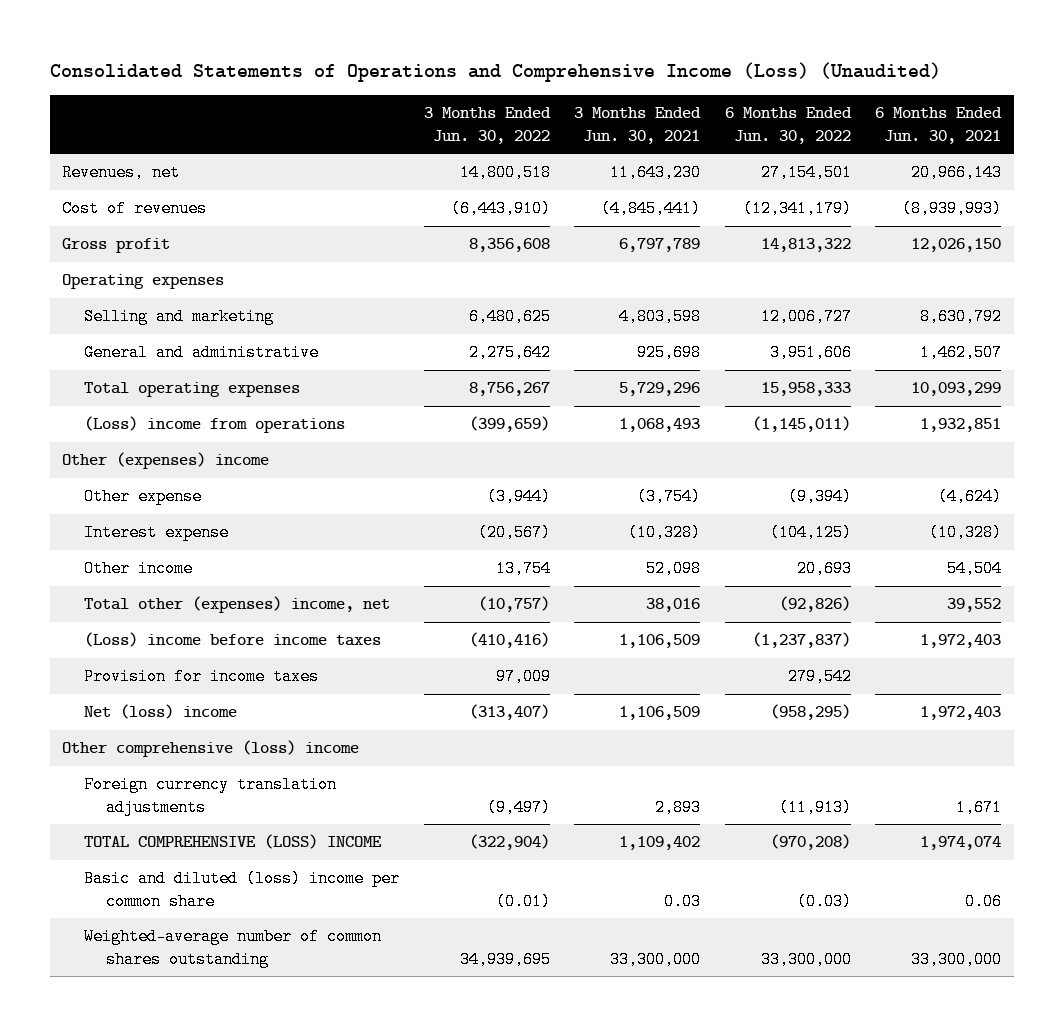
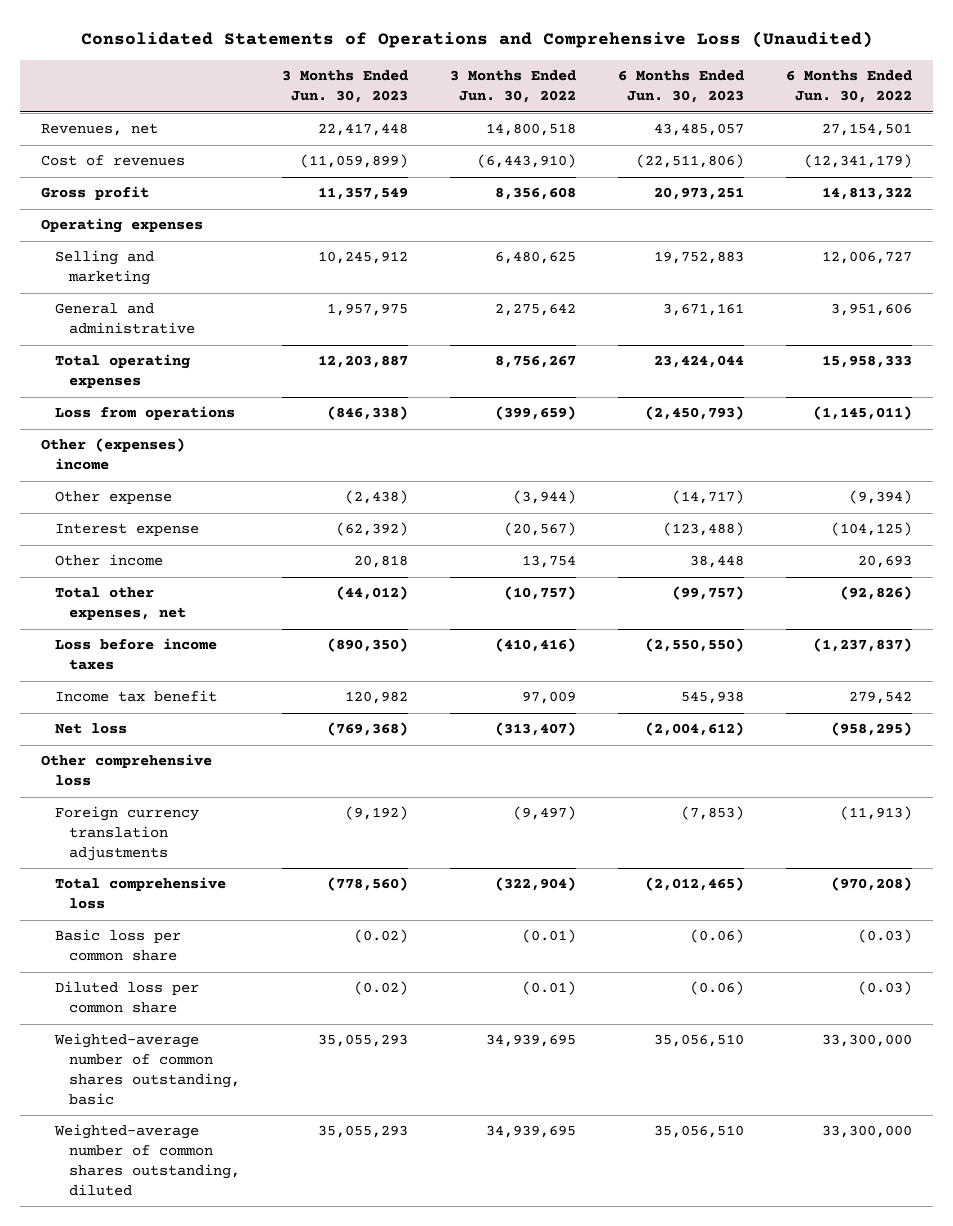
[49,62,941,83] Consolidated Statements of Operations and Comprehensive Income (Loss) (Unaudited) -> [80,31,873,49] Consolidated Statements of Operations and Comprehensive Loss (Unaudited)
[574,107,702,144] 3 Months Ended Jun. 30, 2021 -> none
[875,107,1003,144] 6 Months Ended Jun. 30, 2021 -> none
none -> [281,70,408,104] 3 Months Ended Jun. 30, 2023
none -> [618,70,745,104] 6 Months Ended Jun. 30, 2023
[84,416,346,434] (Loss) income from operations -> [54,406,235,421] Loss from operations
[84,596,391,614] Total other (expenses) income, net -> [54,587,186,621] Total other expenses, net
[84,632,382,648] (Loss) income before income taxes -> [54,638,217,671] Loss before income taxes
[84,668,320,686] Provision for income taxes -> [54,690,217,703] Income tax benefit
[84,704,238,720] Net (loss) income -> [54,723,127,735] Net loss
[62,740,360,758] Other comprehensive (loss) income -> [40,754,212,787] Other comprehensive loss
[84,834,383,850] TOTAL COMPREHENSIVE (LOSS) INCOME -> [54,877,226,910] Total comprehensive loss
[84,870,401,910] Basic and diluted (loss) income per common share -> [54,929,181,962] Basic loss per common share
none -> [54,981,199,1014] Diluted loss per common share
[84,928,383,968] Weighted-average number of common shares outstanding -> [53,1033,240,1105] Weighted-average number of common shares outstanding, basic
none -> [53,1124,240,1196] Weighted-average number of common shares outstanding, diluted

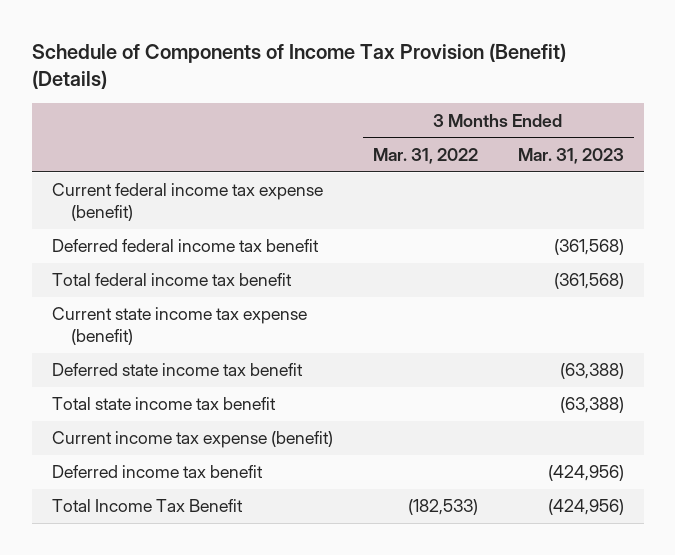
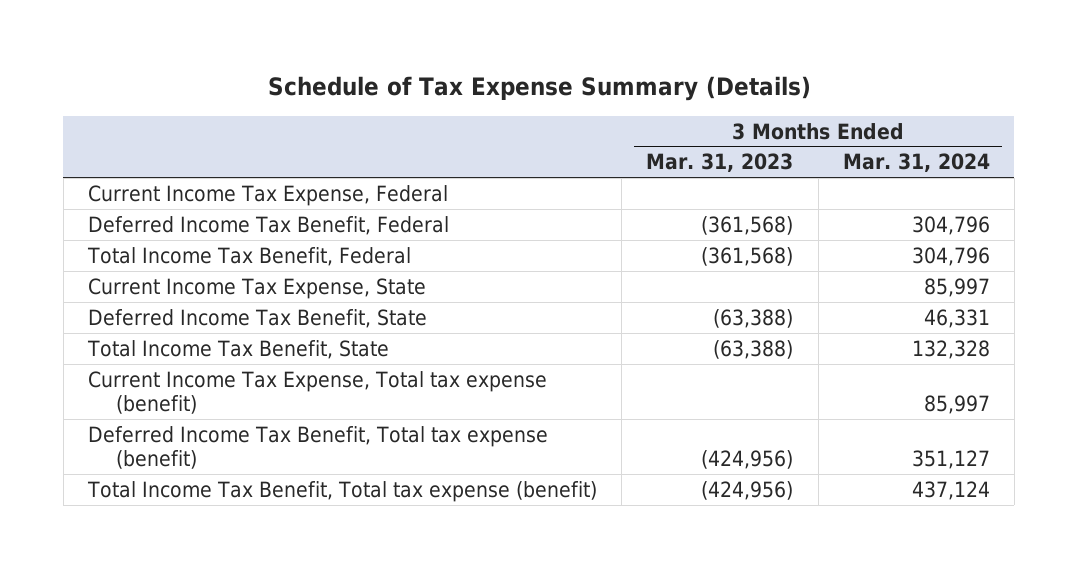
[31,42,566,89] Schedule of Components of Income Tax Provision (Benefit) (Details) -> [267,76,811,102] Schedule of Tax Expense Summary (Details)
[372,148,478,165] Mar. 31, 2022 -> none
none -> [842,153,990,173] Mar. 31, 2024
[51,183,323,221] Current federal income tax expense (benefit) -> [88,184,449,206] Current Income Tax Expense, Federal
[51,239,319,253] Deferred federal income tax benefit -> [88,215,450,235] Deferred Income Tax Benefit, Federal
[51,273,292,287] Total federal income tax benefit -> [87,246,412,266] Total Income Tax Benefit, Federal
[51,307,307,345] Current state income tax expense (benefit) -> [88,277,427,299] Current Income Tax Expense, State
[51,363,303,377] Deferred state income tax benefit -> [88,308,428,328] Deferred Income Tax Benefit, State
[51,397,276,411] Total state income tax benefit -> [87,339,390,359] Total Income Tax Benefit, State
[51,431,333,449] Current income tax expense (benefit) -> [88,370,548,414] Current Income Tax Expense, Total tax expense (benefit)
[51,465,263,479] Deferred income tax benefit -> [88,425,549,469] Deferred Income Tax Benefit, Total tax expense (benefit)
[51,499,243,513] Total Income Tax Benefit -> [87,480,598,502] Total Income Tax Benefit, Total tax expense (benefit)

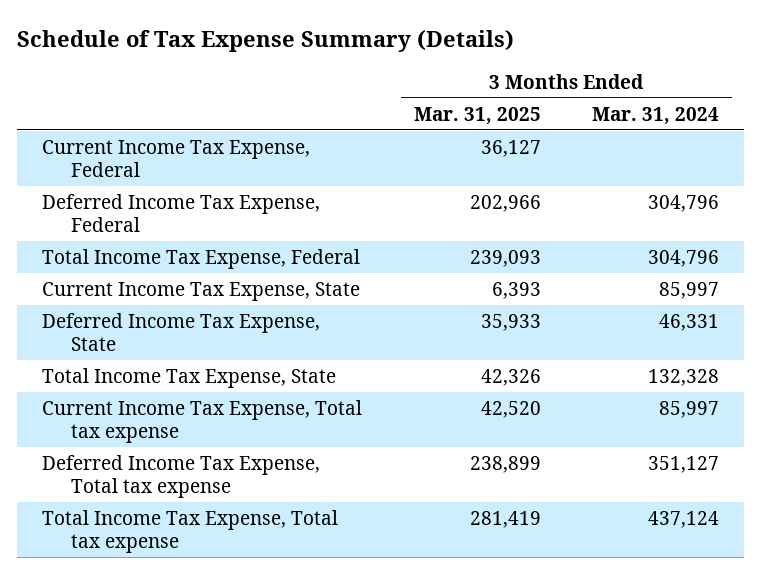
[646,153,794,173] Mar. 31, 2023 -> none
none -> [413,106,541,125] Mar. 31, 2025
[88,215,450,235] Deferred Income Tax Benefit, Federal -> [42,193,321,232] Deferred Income Tax Expense, Federal
[87,246,412,266] Total Income Tax Benefit, Federal -> [42,248,361,269] Total Income Tax Expense, Federal
[88,308,428,328] Deferred Income Tax Benefit, State -> [42,312,321,351] Deferred Income Tax Expense, State
[87,339,390,359] Total Income Tax Benefit, State -> [42,367,337,388] Total Income Tax Expense, State
[88,370,548,414] Current Income Tax Expense, Total tax expense (benefit) -> [42,399,363,443] Current Income Tax Expense, Total tax expense
[88,425,549,469] Deferred Income Tax Benefit, Total tax expense (benefit) -> [42,454,321,498] Deferred Income Tax Expense, Total tax expense
[87,480,598,502] Total Income Tax Benefit, Total tax expense (benefit) -> [42,509,339,553] Total Income Tax Expense, Total tax expense

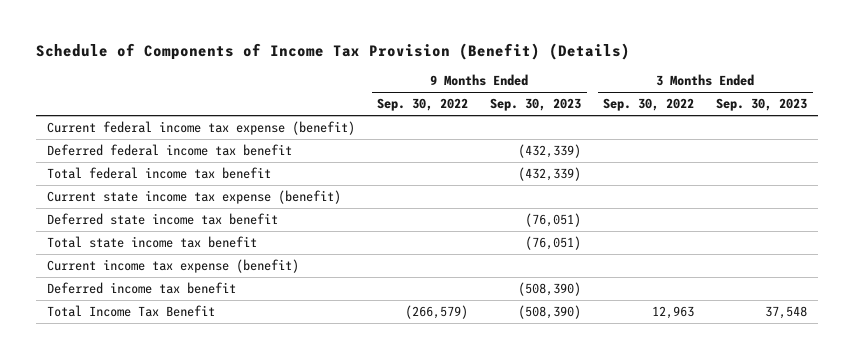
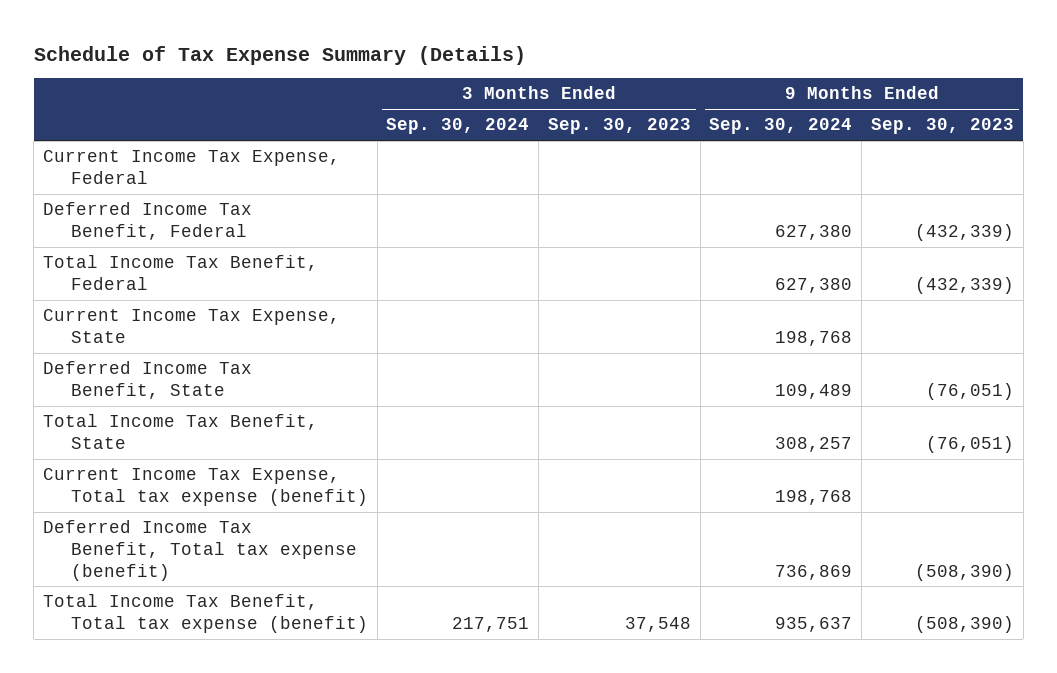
[36,43,631,61] Schedule of Components of Income Tax Provision (Benefit) (Details) -> [33,45,526,65] Schedule of Tax Expense Summary (Details)
[377,98,469,112] Sep. 30, 2022 -> none
[603,98,695,112] Sep. 30, 2022 -> none
none -> [386,118,530,135] Sep. 30, 2024
none -> [709,118,853,135] Sep. 30, 2024
[47,121,356,136] Current federal income tax expense (benefit) -> [43,150,341,184] Current Income Tax Expense, Federal
[47,144,293,157] Deferred federal income tax benefit -> [43,202,253,240] Deferred Income Tax Benefit, Federal
[47,167,272,180] Total federal income tax benefit -> [43,255,319,290] Total Income Tax Benefit, Federal
[47,190,342,205] Current state income tax expense (benefit) -> [43,309,341,343] Current Income Tax Expense, State
[47,213,279,226] Deferred state income tax benefit -> [43,361,253,399] Deferred Income Tax Benefit, State
[47,236,258,249] Total state income tax benefit -> [43,414,319,449] Total Income Tax Benefit, State
[47,259,300,274] Current income tax expense (benefit) -> [43,468,368,506] Current Income Tax Expense, Total tax expense (benefit)
[47,282,237,295] Deferred income tax benefit -> [43,520,357,581] Deferred Income Tax Benefit, Total tax expense (benefit)
[47,305,216,318] Total Income Tax Benefit -> [43,594,368,633] Total Income Tax Benefit, Total tax expense (benefit)

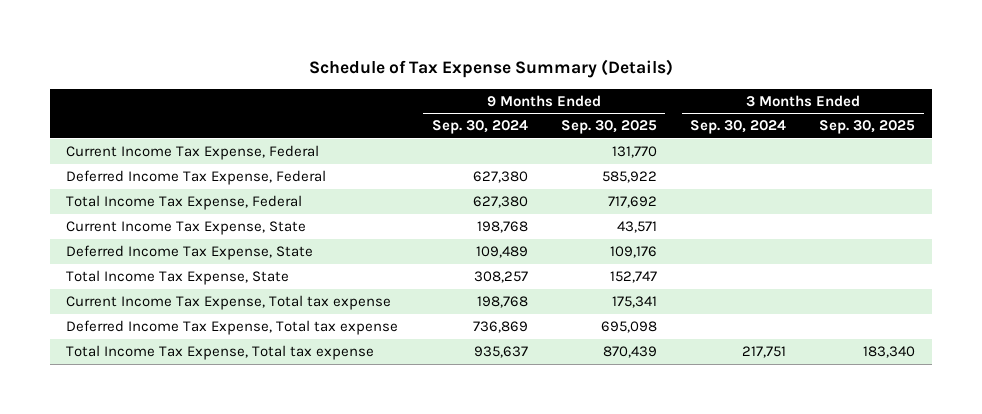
[547,118,691,135] Sep. 30, 2023 -> none
[871,118,1015,135] Sep. 30, 2023 -> none
none -> [560,120,657,135] Sep. 30, 2025
none -> [819,120,916,135] Sep. 30, 2025
[43,202,253,240] Deferred Income Tax Benefit, Federal -> [66,170,327,186] Deferred Income Tax Expense, Federal
[43,255,319,290] Total Income Tax Benefit, Federal -> [66,195,303,211] Total Income Tax Expense, Federal
[43,361,253,399] Deferred Income Tax Benefit, State -> [66,245,314,261] Deferred Income Tax Expense, State
[43,414,319,449] Total Income Tax Benefit, State -> [66,270,290,286] Total Income Tax Expense, State
[43,468,368,506] Current Income Tax Expense, Total tax expense (benefit) -> [66,295,392,311] Current Income Tax Expense, Total tax expense
[43,520,357,581] Deferred Income Tax Benefit, Total tax expense (benefit) -> [66,320,399,336] Deferred Income Tax Expense, Total tax expense
[43,594,368,633] Total Income Tax Benefit, Total tax expense (benefit) -> [66,345,375,361] Total Income Tax Expense, Total tax expense

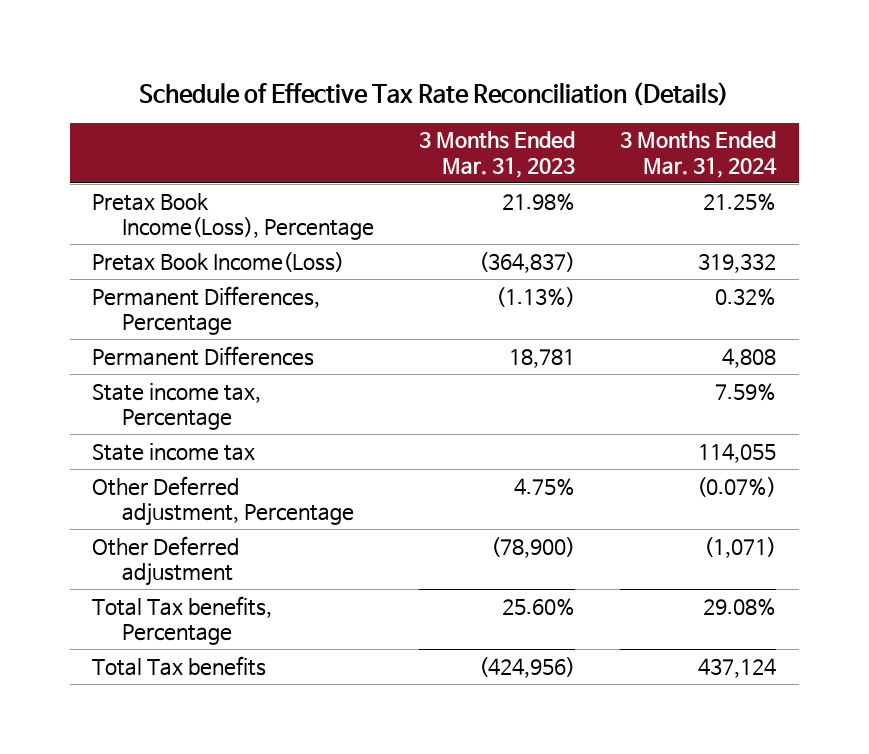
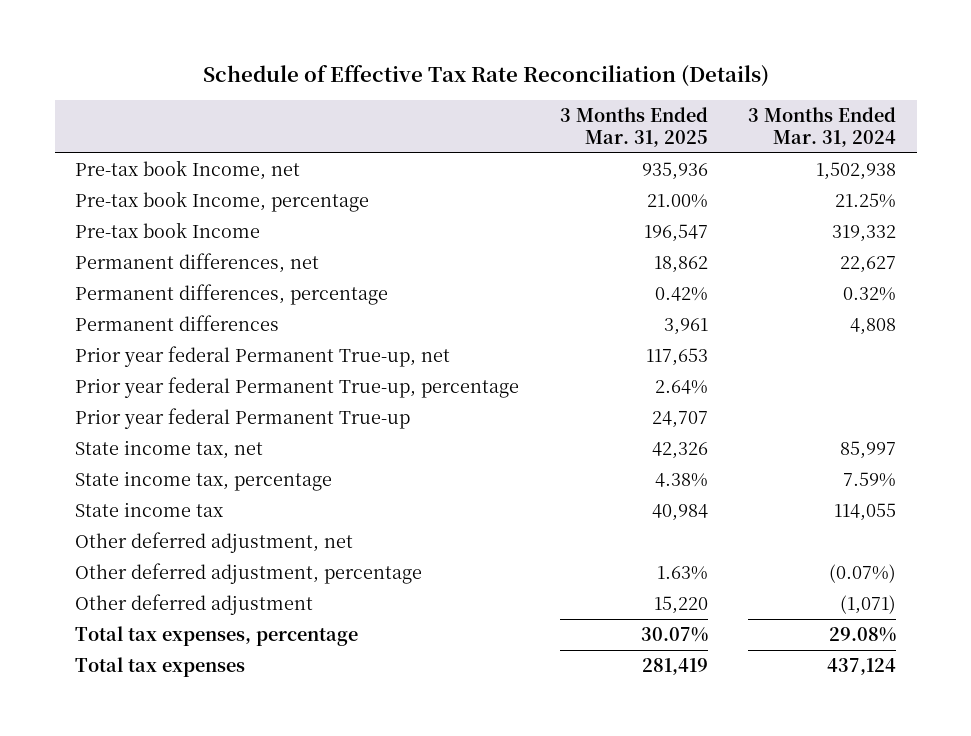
[419,131,576,179] 3 Months Ended Mar. 31, 2023 -> none
none -> [559,106,708,147] 3 Months Ended Mar. 31, 2025
none -> [74,159,300,180] Pre-tax book Income, net
[92,192,375,241] Pretax Book Income(Loss), Percentage -> [74,190,369,212] Pre-tax book Income, percentage
[92,251,345,272] Pretax Book Income(Loss) -> [74,221,260,238] Pre-tax book Income
none -> [74,252,319,273] Permanent differences, net
[92,285,321,336] Permanent Differences, Percentage -> [74,283,388,305] Permanent differences, percentage
[92,345,315,366] Permanent Differences -> [74,314,279,331] Permanent differences
none -> [74,345,450,367] Prior year federal Permanent True-up, net
none -> [74,376,519,398] Prior year federal Permanent True-up, percentage
none -> [74,407,410,429] Prior year federal Permanent True-up
none -> [74,439,263,459] State income tax, net
[92,382,262,431] State income tax, Percentage -> [74,470,332,491] State income tax, percentage
none -> [74,531,353,553] Other deferred adjustment, net
[92,475,355,527] Other Deferred adjustment, Percentage -> [74,562,422,584] Other deferred adjustment, percentage
[92,535,240,587] Other Deferred adjustment -> [74,593,313,615] Other deferred adjustment
[92,595,273,646] Total Tax benefits, Percentage -> [74,625,358,646] Total tax expenses, percentage
[92,655,267,676] Total Tax benefits -> [74,656,245,677] Total tax expenses

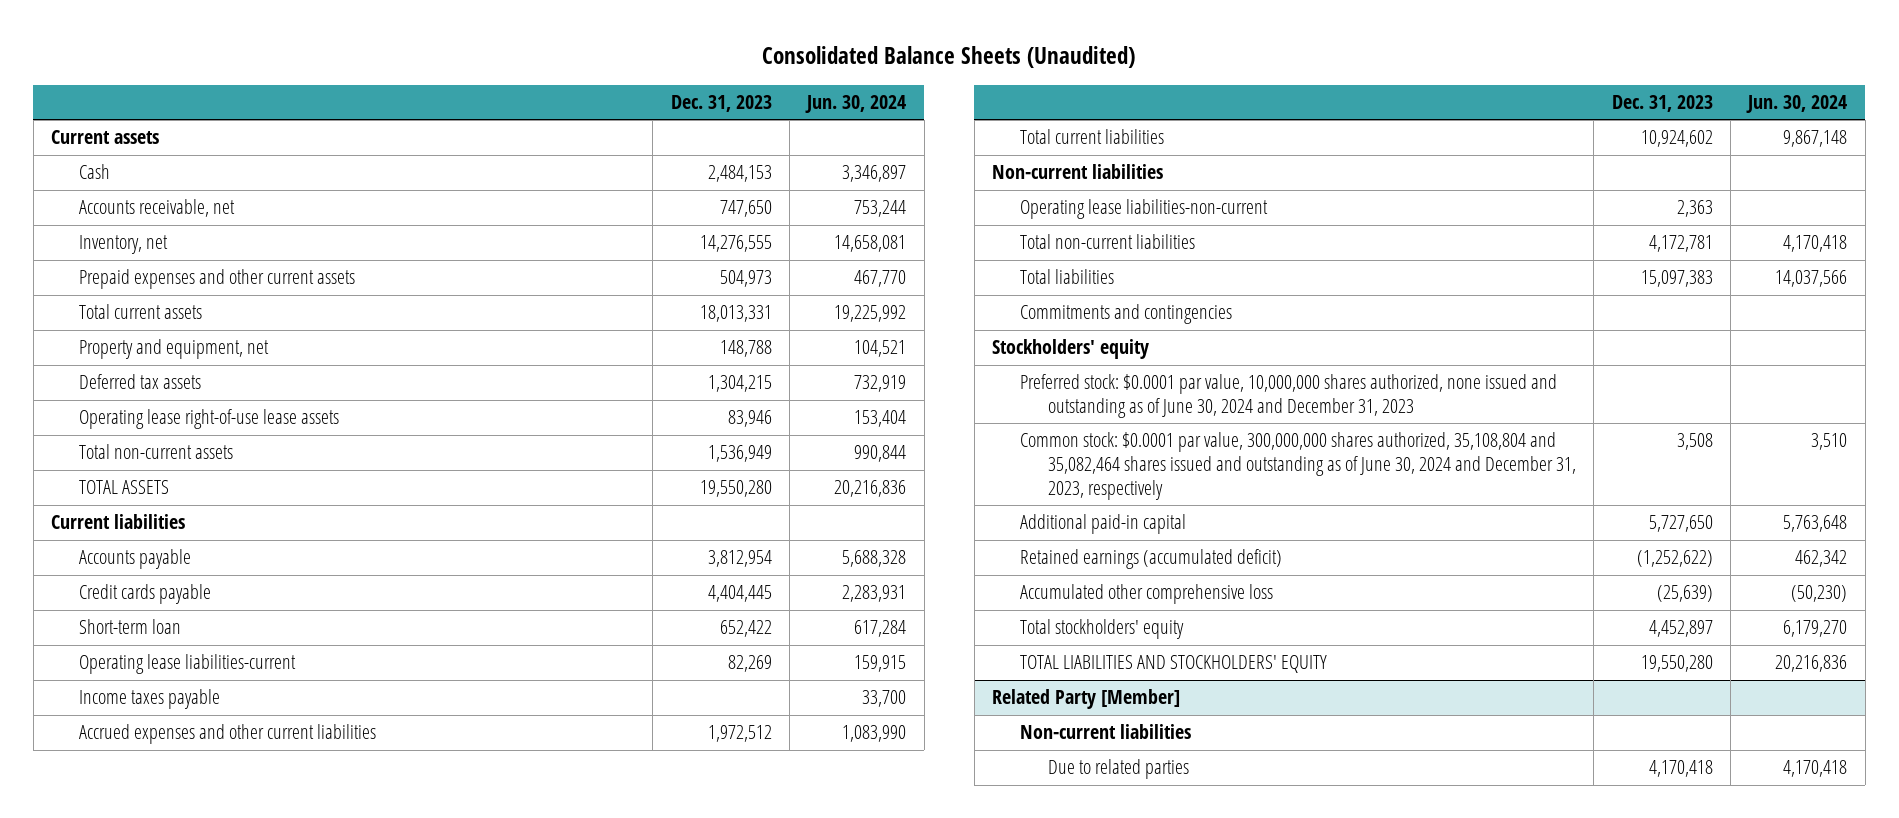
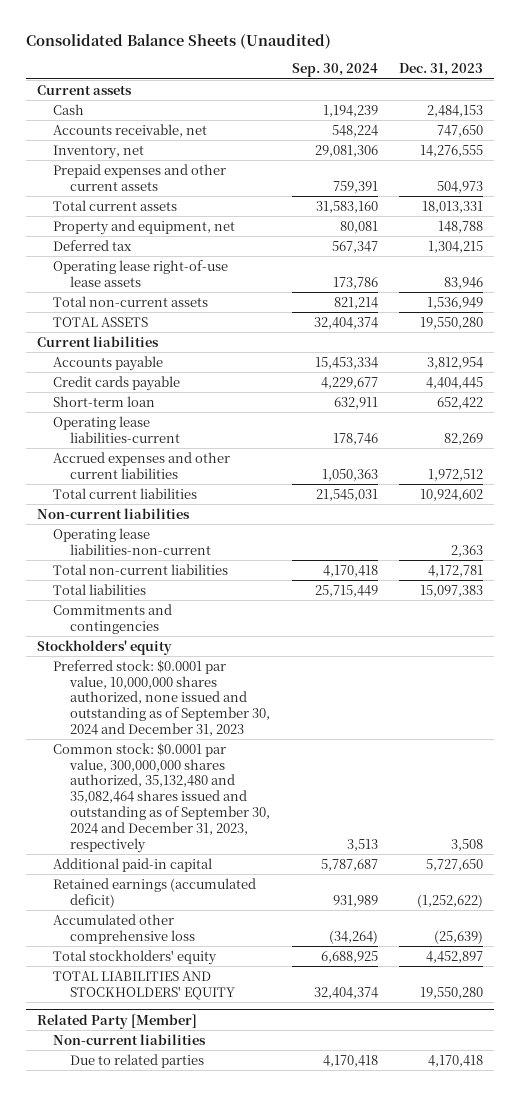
[805,94,907,113] Jun. 30, 2024 -> none
none -> [291,63,378,78] Sep. 30, 2024
[78,374,201,390] Deferred tax assets -> [53,239,133,251] Deferred tax
[78,689,220,710] Income taxes payable -> none
[1020,374,1558,419] Preferred stock: $0.0001 par value, 10,000,000 shares authorized, none issued and outstanding as of June 30, 2024 and December 31, 2023 -> [53,659,270,736] Preferred stock: $0.0001 par value, 10,000,000 shares authorized, none issued and outstanding as of September 30, 2024 and December 31, 2023
[1020,432,1576,501] Common stock: $0.0001 par value, 300,000,000 shares authorized, 35,108,804 and 35,082,464 shares issued and outstanding as of June 30, 2024 and December 31, 2023, respectively -> [53,742,270,853] Common stock: $0.0001 par value, 300,000,000 shares authorized, 35,132,480 and 35,082,464 shares issued and outstanding as of September 30, 2024 and December 31, 2023, respectively

